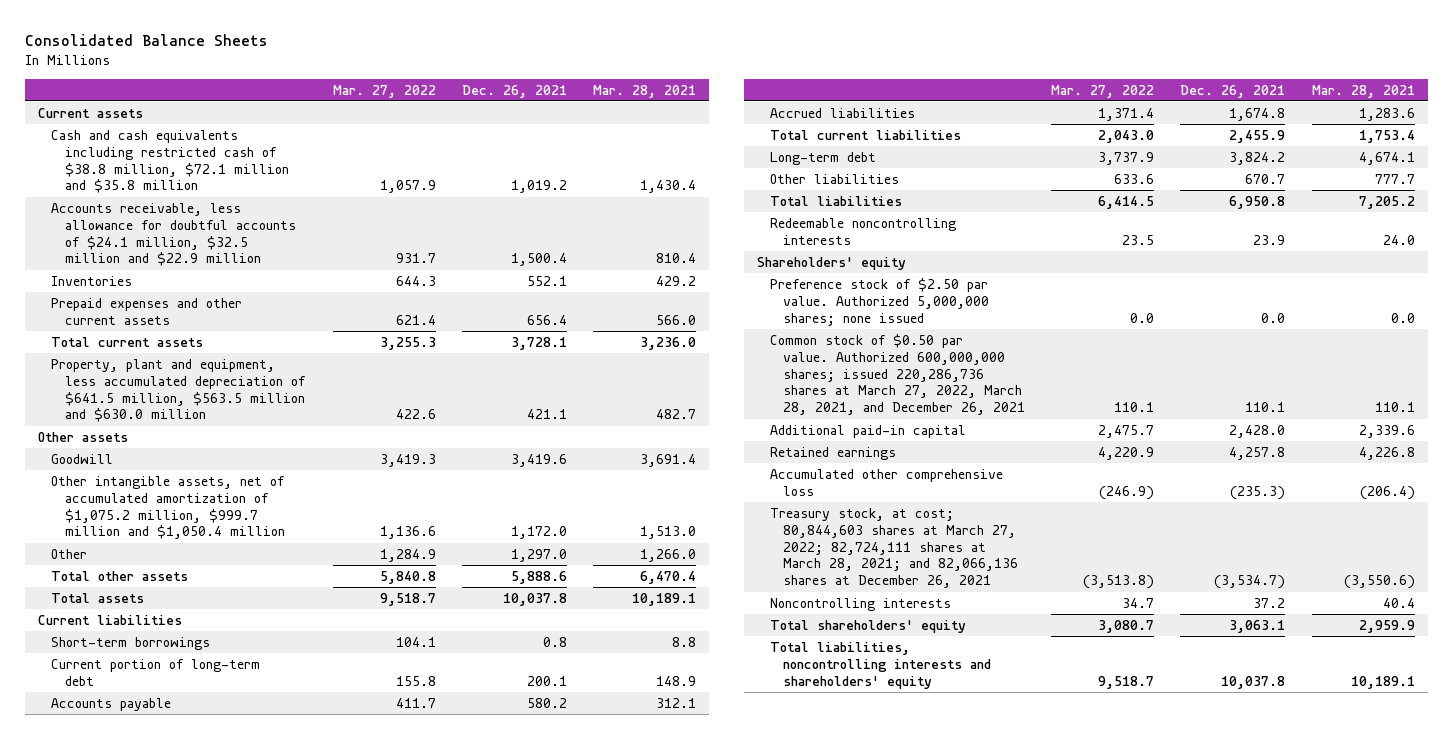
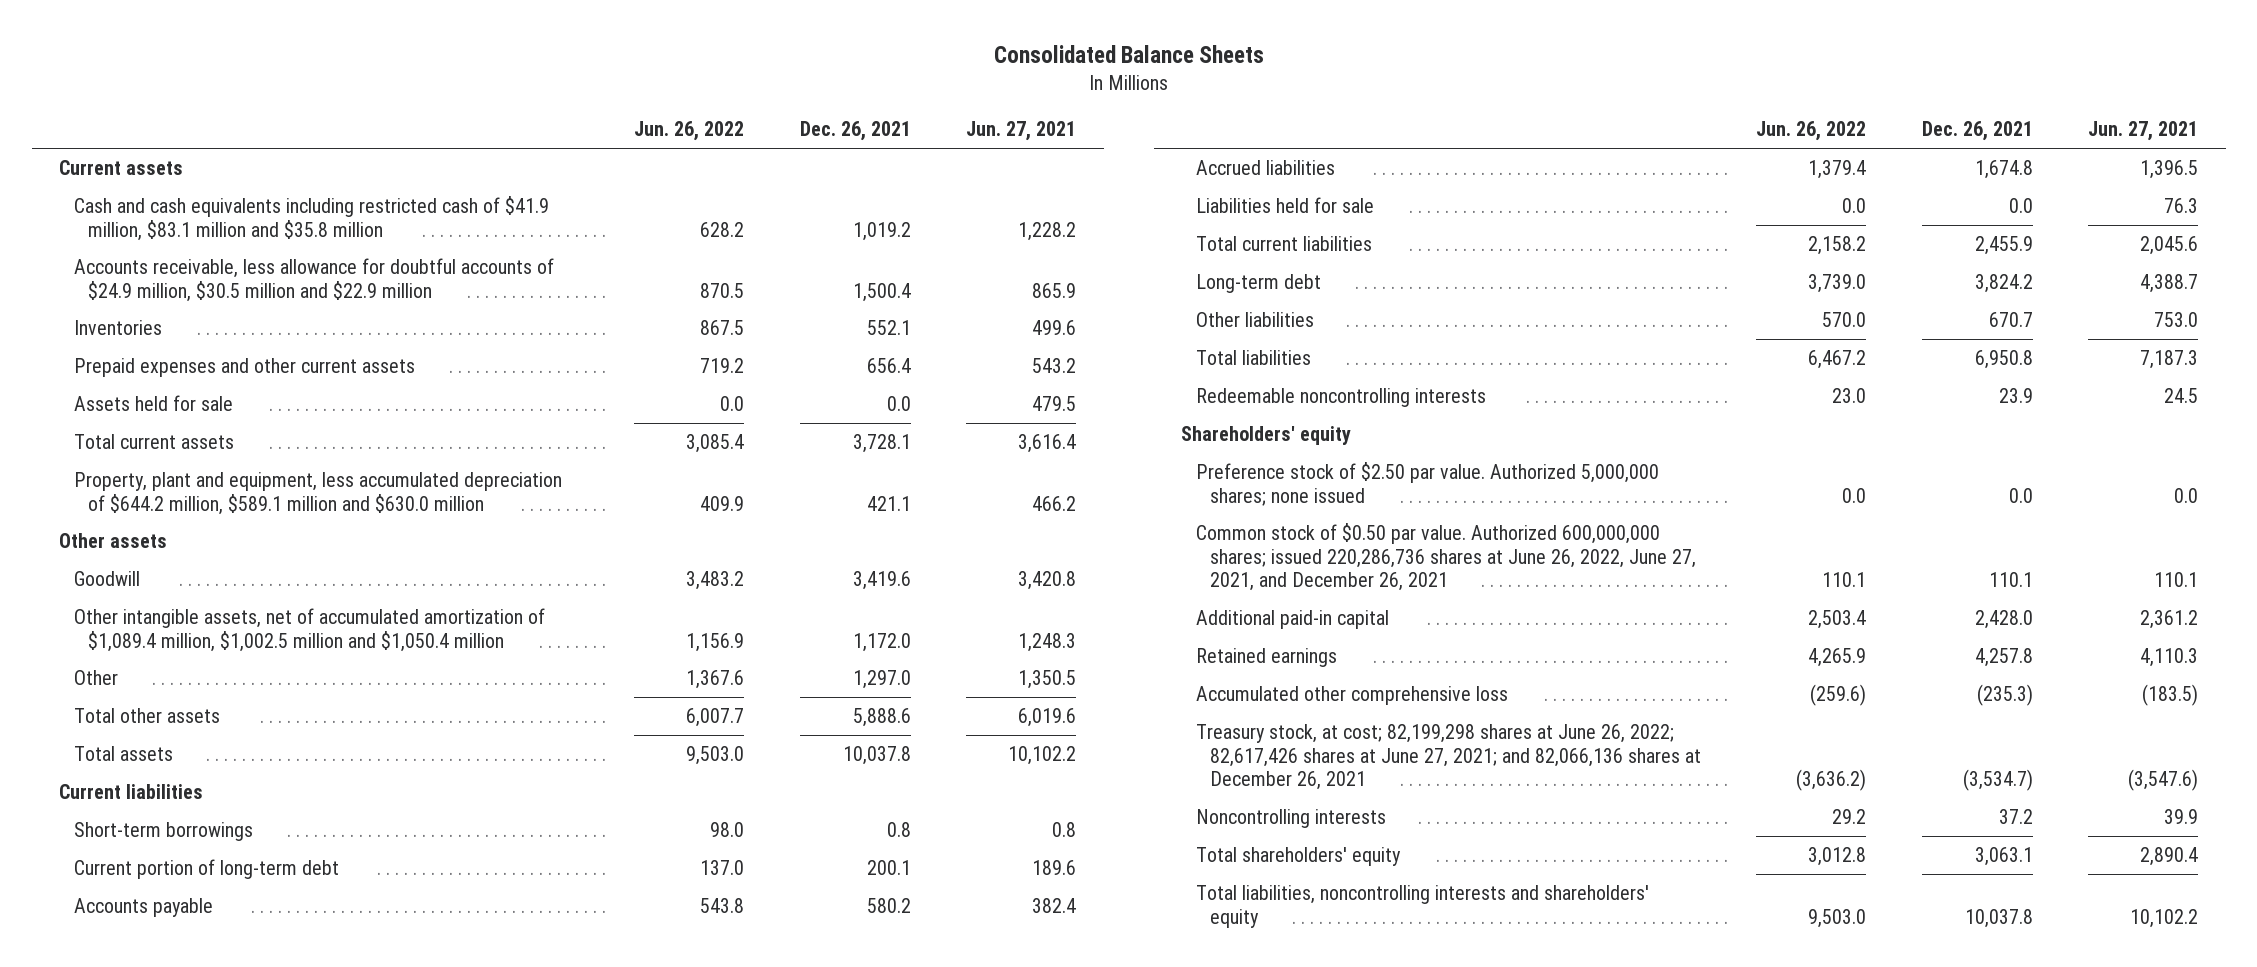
[332,84,436,98] Mar. 27, 2022 -> none
[592,84,696,98] Mar. 28, 2021 -> none
none -> [634,121,745,142] Jun. 26, 2022
none -> [965,121,1076,142] Jun. 27, 2021
[51,129,289,194] Cash and cash equivalents including restricted cash of $38.8 million, $72.1 million and $35.8 million -> [73,196,549,241] Cash and cash equivalents including restricted cash of $41.9 million, $83.1 million and $35.8 million
[51,202,296,267] Accounts receivable, less allowance for doubtful accounts of $24.1 million, $32.5 million and $22.9 million -> [73,258,554,302] Accounts receivable, less allowance for doubtful accounts of $24.9 million, $30.5 million and $22.9 million
none -> [73,395,233,412] Assets held for sale
[51,358,306,423] Property, plant and equipment, less accumulated depreciation of $641.5 million, $563.5 million and $630.0 million -> [73,472,562,515] Property, plant and equipment, less accumulated depreciation of $644.2 million, $589.1 million and $630.0 million
[51,475,286,540] Other intangible assets, net of accumulated amortization of $1,075.2 million, $999.7 million and $1,050.4 million -> [73,608,545,652] Other intangible assets, net of accumulated amortization of $1,089.4 million, $1,002.5 million and $1,050.4 million
none -> [1195,197,1374,214] Liabilities held for sale
[769,333,1026,416] Common stock of $0.50 par value. Authorized 600,000,000 shares; issued 220,286,736 shares at March 27, 2022, March 28, 2021, and December 26, 2021 -> [1195,523,1696,591] Common stock of $0.50 par value. Authorized 600,000,000 shares; issued 220,286,736 shares at June 26, 2022, June 27, 2021, and December 26, 2021
[769,507,1019,589] Treasury stock, at cost; 80,844,603 shares at March 27, 2022; 82,724,111 shares at March 28, 2021; and 82,066,136 shares at December 26, 2021 -> [1195,724,1701,790] Treasury stock, at cost; 82,199,298 shares at June 26, 2022; 82,617,426 shares at June 27, 2021; and 82,066,136 shares at December 26, 2021

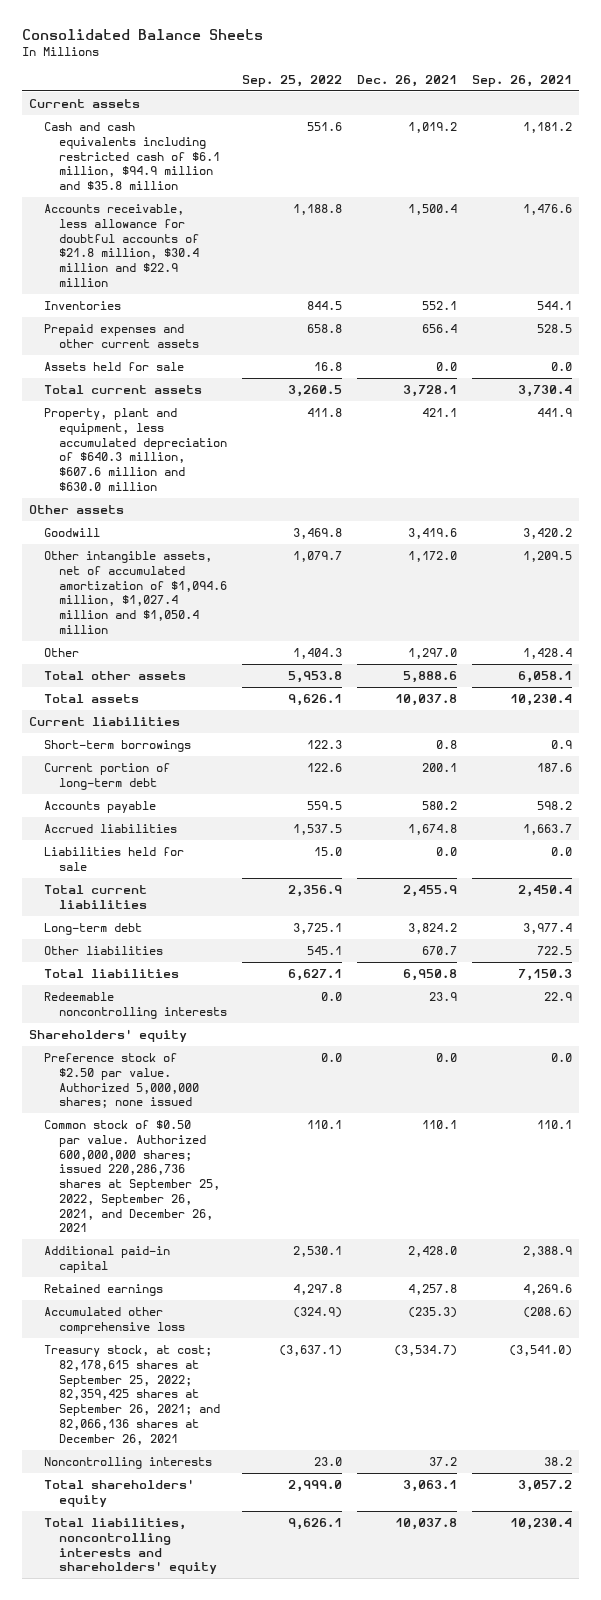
[634,121,745,142] Jun. 26, 2022 -> none
[965,121,1076,142] Jun. 27, 2021 -> none
none -> [242,74,343,87] Sep. 25, 2022
none -> [471,74,572,87] Sep. 26, 2021
[73,196,549,241] Cash and cash equivalents including restricted cash of $41.9 million, $83.1 million and $35.8 million -> [44,122,221,191] Cash and cash equivalents including restricted cash of $6.1 million, $94.9 million and $35.8 million
[73,258,554,302] Accounts receivable, less allowance for doubtful accounts of $24.9 million, $30.5 million and $22.9 million -> [44,204,200,287] Accounts receivable, less allowance for doubtful accounts of $21.8 million, $30.4 million and $22.9 million
[73,472,562,515] Property, plant and equipment, less accumulated depreciation of $644.2 million, $589.1 million and $630.0 million -> [44,408,228,491] Property, plant and equipment, less accumulated depreciation of $640.3 million, $607.6 million and $630.0 million
[73,608,545,652] Other intangible assets, net of accumulated amortization of $1,089.4 million, $1,002.5 million and $1,050.4 million -> [44,551,228,634] Other intangible assets, net of accumulated amortization of $1,094.6 million, $1,027.4 million and $1,050.4 million
[1195,523,1696,591] Common stock of $0.50 par value. Authorized 600,000,000 shares; issued 220,286,736 shares at June 26, 2022, June 27, 2021, and December 26, 2021 -> [44,1120,221,1233] Common stock of $0.50 par value. Authorized 600,000,000 shares; issued 220,286,736 shares at September 25, 2022, September 26, 2021, and December 26, 2021
[1195,724,1701,790] Treasury stock, at cost; 82,199,298 shares at June 26, 2022; 82,617,426 shares at June 27, 2021; and 82,066,136 shares at December 26, 2021 -> [44,1345,221,1445] Treasury stock, at cost; 82,178,615 shares at September 25, 2022; 82,359,425 shares at September 26, 2021; and 82,066,136 shares at December 26, 2021

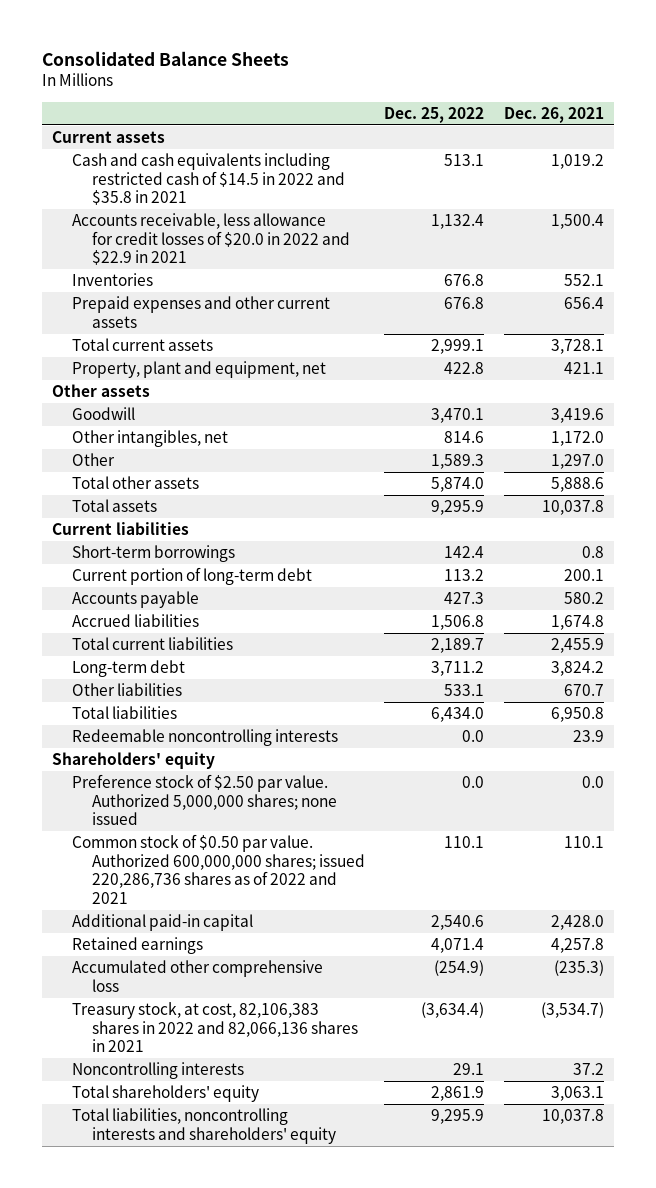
[242,74,343,87] Sep. 25, 2022 -> none
[471,74,572,87] Sep. 26, 2021 -> none
none -> [384,106,485,123] Dec. 25, 2022
[44,122,221,191] Cash and cash equivalents including restricted cash of $6.1 million, $94.9 million and $35.8 million -> [71,153,345,206] Cash and cash equivalents including restricted cash of $14.5 in 2022 and $35.8 in 2021
[44,204,200,287] Accounts receivable, less allowance for doubtful accounts of $21.8 million, $30.4 million and $22.9 million -> [71,213,350,266] Accounts receivable, less allowance for credit losses of $20.0 in 2022 and $22.9 in 2021
[44,362,185,372] Assets held for sale -> none
[44,408,228,491] Property, plant and equipment, less accumulated depreciation of $640.3 million, $607.6 million and $630.0 million -> [71,361,326,379] Property, plant and equipment, net
[44,551,228,634] Other intangible assets, net of accumulated amortization of $1,094.6 million, $1,027.4 million and $1,050.4 million -> [71,430,228,448] Other intangibles, net
[44,847,185,871] Liabilities held for sale -> none
[44,1120,221,1233] Common stock of $0.50 par value. Authorized 600,000,000 shares; issued 220,286,736 shares at September 25, 2022, September 26, 2021, and December 26, 2021 -> [71,834,365,905] Common stock of $0.50 par value. Authorized 600,000,000 shares; issued 220,286,736 shares as of 2022 and 2021
[44,1345,221,1445] Treasury stock, at cost; 82,178,615 shares at September 25, 2022; 82,359,425 shares at September 26, 2021; and 82,066,136 shares at December 26, 2021 -> [71,1002,358,1053] Treasury stock, at cost, 82,106,383 shares in 2022 and 82,066,136 shares in 2021

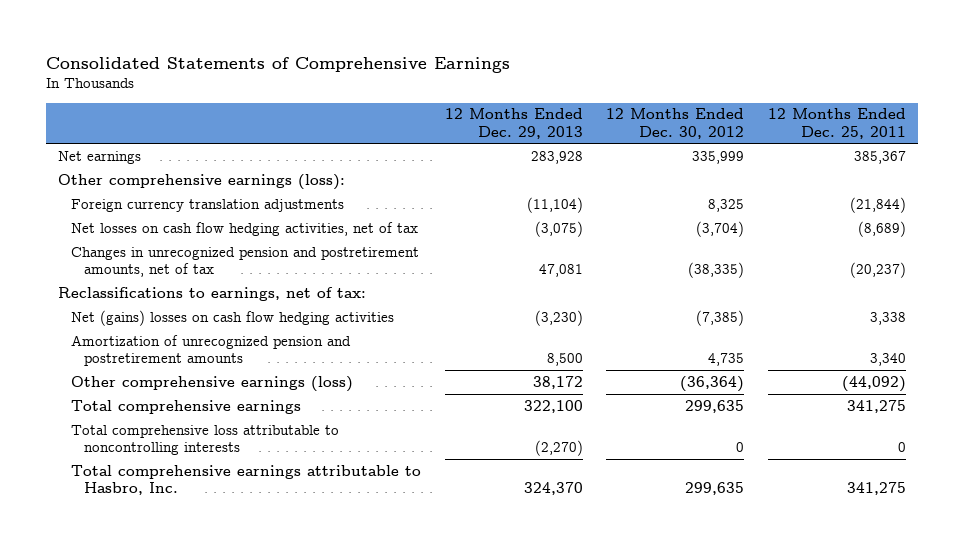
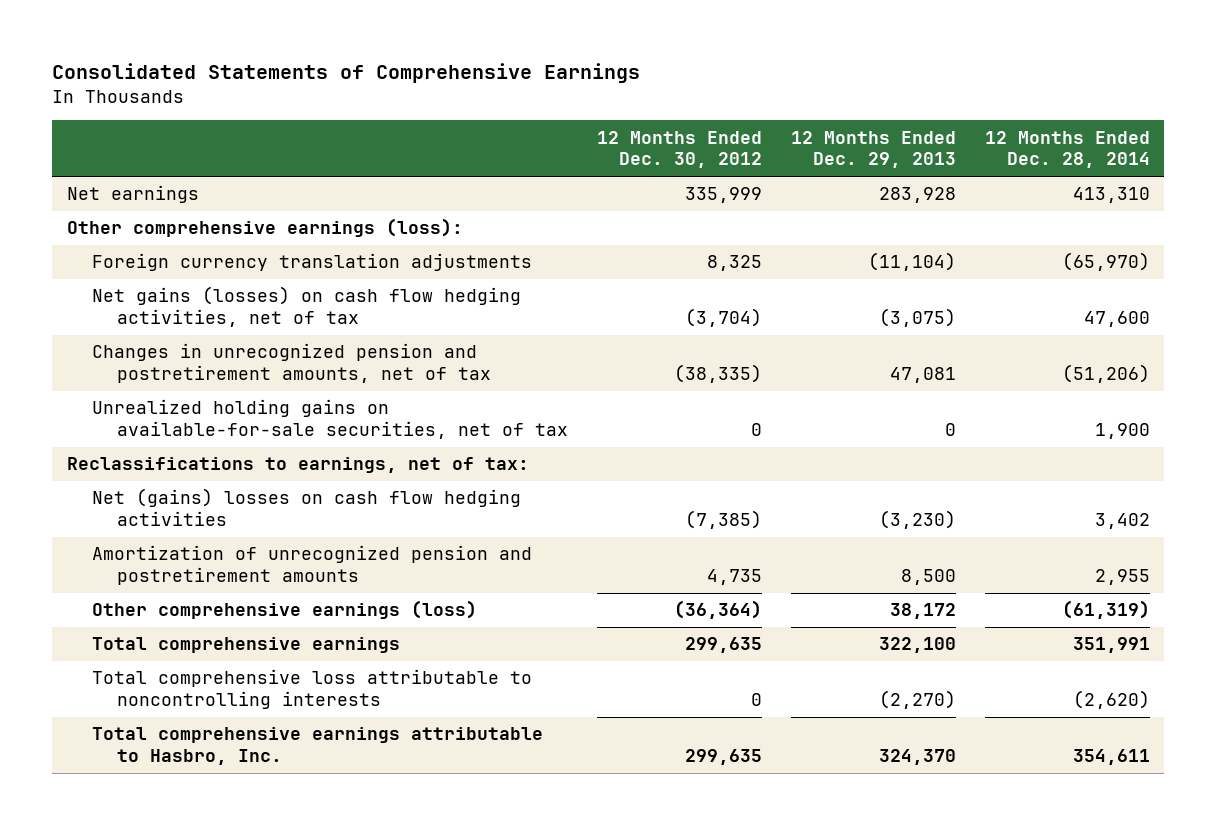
[768,108,907,139] 12 Months Ended Dec. 25, 2011 -> none
none -> [984,130,1150,169] 12 Months Ended Dec. 28, 2014
[71,221,419,236] Net losses on cash flow hedging activities, net of tax -> [91,286,521,328] Net gains (losses) on cash flow hedging activities, net of tax
none -> [91,399,568,440] Unrealized holding gains on available-for-sale securities, net of tax

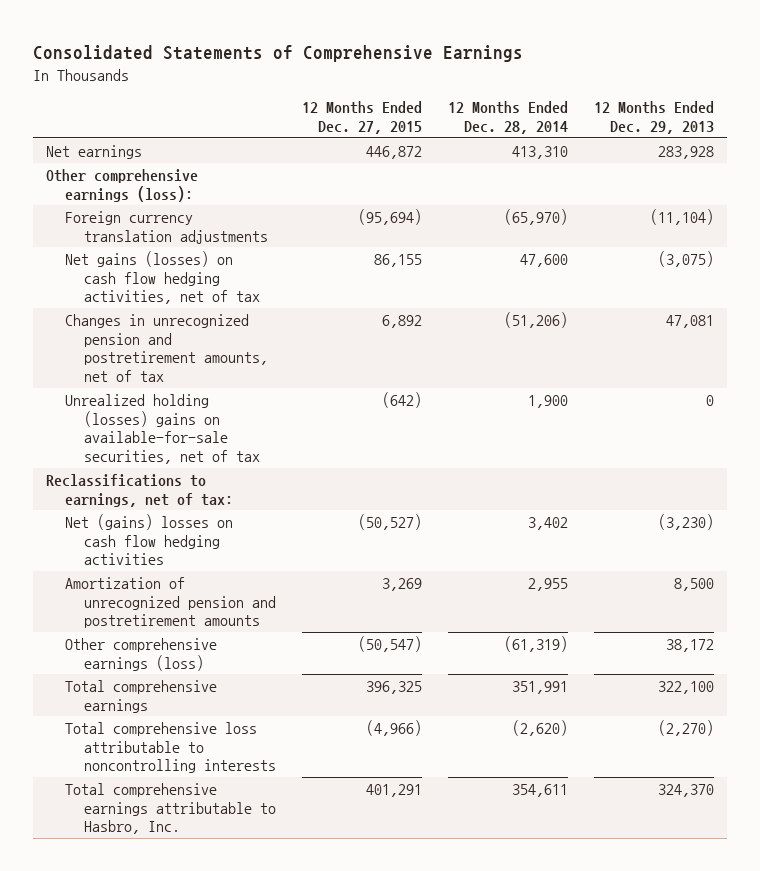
[596,130,762,169] 12 Months Ended Dec. 30, 2012 -> none
none -> [301,101,422,135] 12 Months Ended Dec. 27, 2015
[91,399,568,440] Unrealized holding gains on available-for-sale securities, net of tax -> [64,393,260,464] Unrealized holding (losses) gains on available-for-sale securities, net of tax

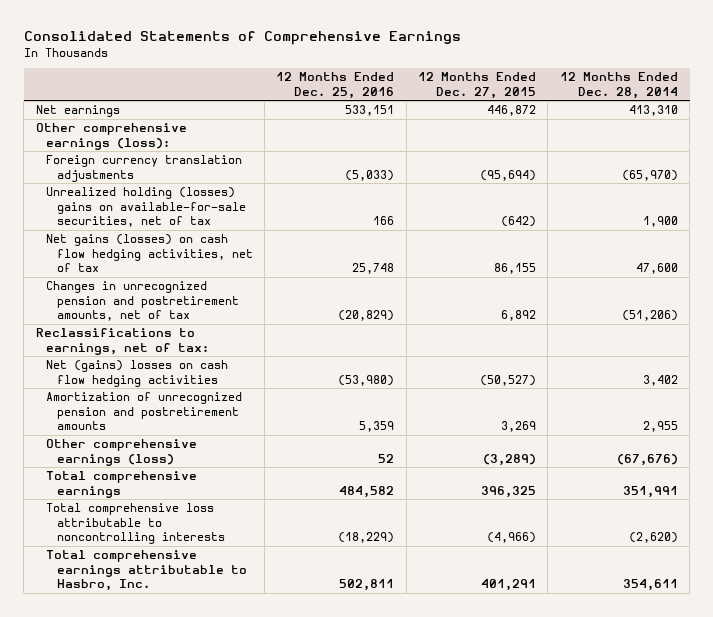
[594,101,715,135] 12 Months Ended Dec. 29, 2013 -> none
none -> [276,72,395,99] 12 Months Ended Dec. 25, 2016
[64,393,260,464] Unrealized holding (losses) gains on available-for-sale securities, net of tax -> [46,187,246,228] Unrealized holding (losses) gains on available-for-sale securities, net of tax
[357,635,422,652] (50,547) -> [483,453,537,466] (3,289)
[504,635,569,652] (61,319) -> [616,453,678,466] (67,676)

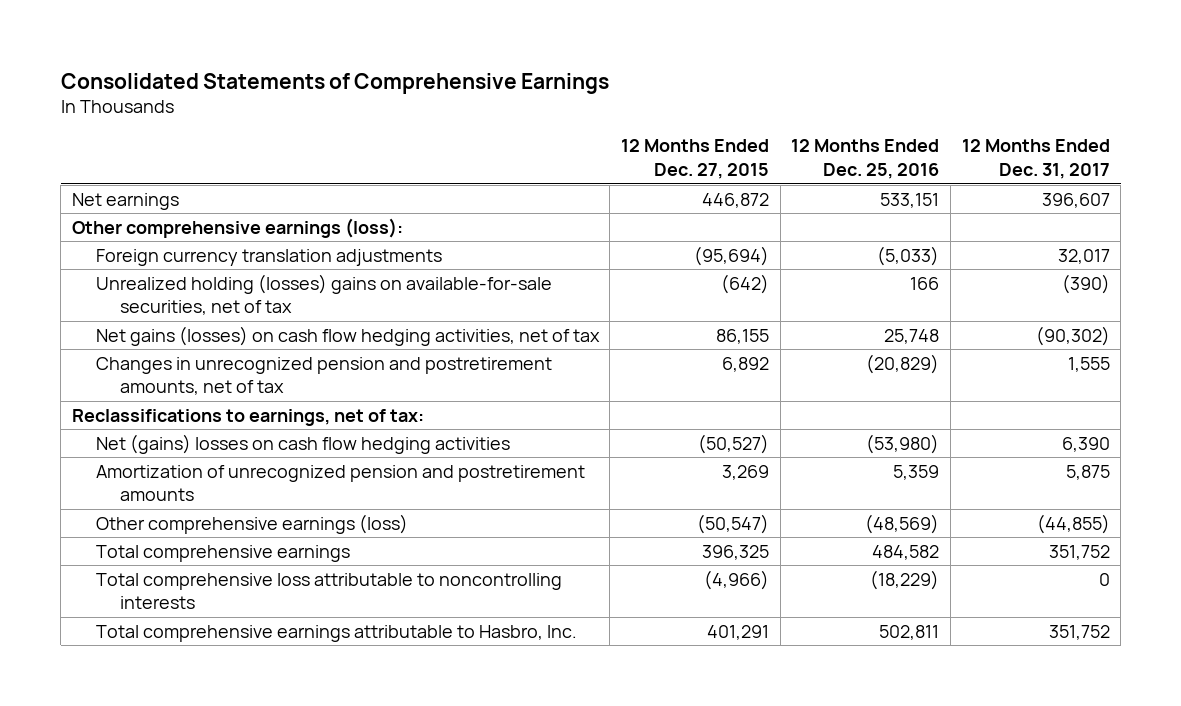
[559,72,678,99] 12 Months Ended Dec. 28, 2014 -> none
none -> [961,139,1110,180] 12 Months Ended Dec. 31, 2017
[378,453,395,463] 52 -> [865,513,940,534] (48,569)
[483,453,537,466] (3,289) -> [697,513,770,534] (50,547)

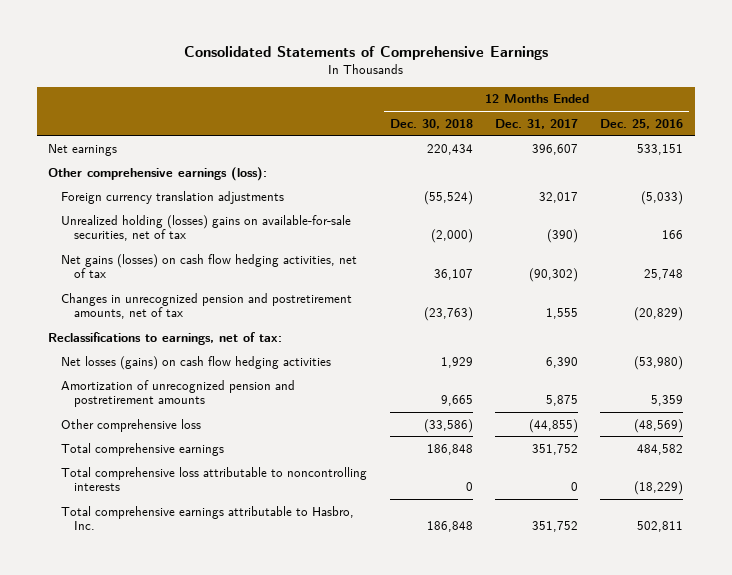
[621,139,770,180] 12 Months Ended Dec. 27, 2015 -> none
none -> [389,118,473,129] Dec. 30, 2018
[95,433,510,454] Net (gains) losses on cash flow hedging activities -> [61,355,332,370] Net losses (gains) on cash flow hedging activities
[95,513,408,534] Other comprehensive earnings (loss) -> [61,418,202,432] Other comprehensive loss

